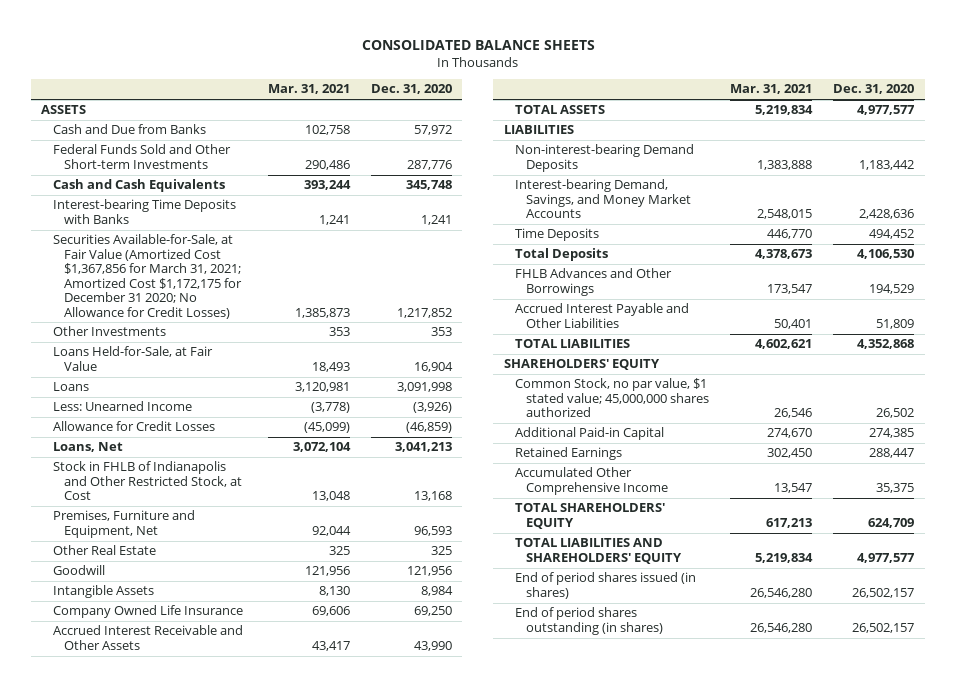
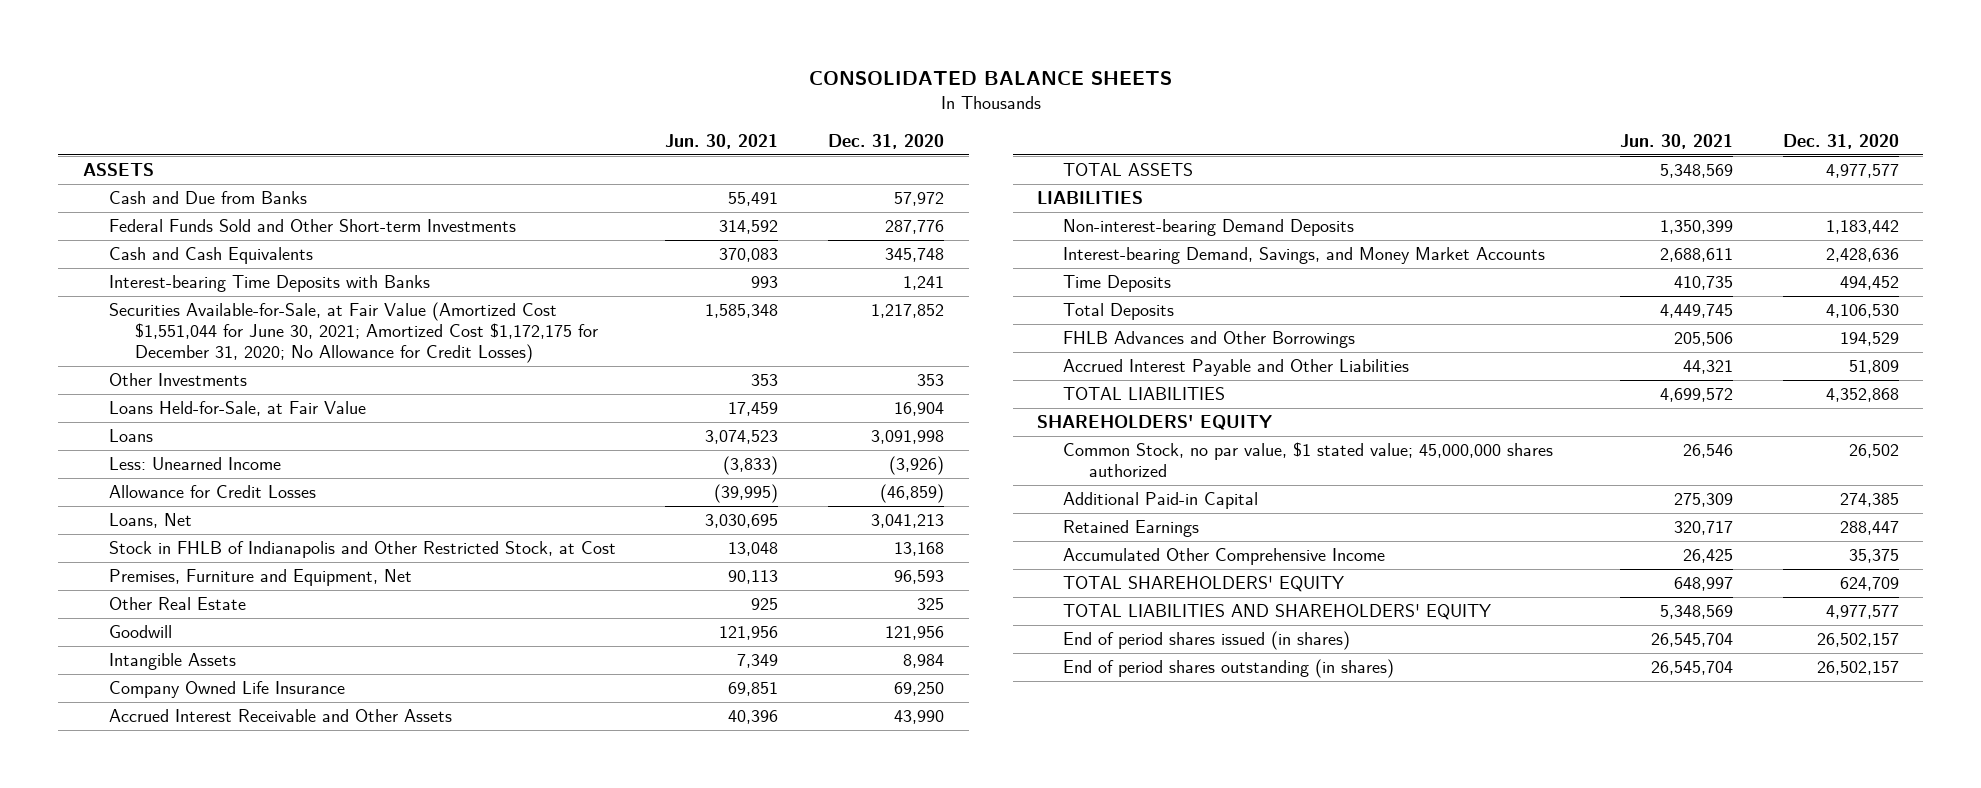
[267,84,350,95] Mar. 31, 2021 -> none
none -> [665,133,779,149] Jun. 30, 2021
[52,234,242,319] Securities Available-for-Sale, at Fair Value (Amortized Cost $1,367,856 for March 31, 2021; Amortized Cost $1,172,175 for December 31 2020; No Allowance for Credit Losses) -> [108,302,598,363] Securities Available-for-Sale, at Fair Value (Amortized Cost $1,551,044 for June 30, 2021; Amortized Cost $1,172,175 for December 31, 2020; No Allowance for Credit Losses)

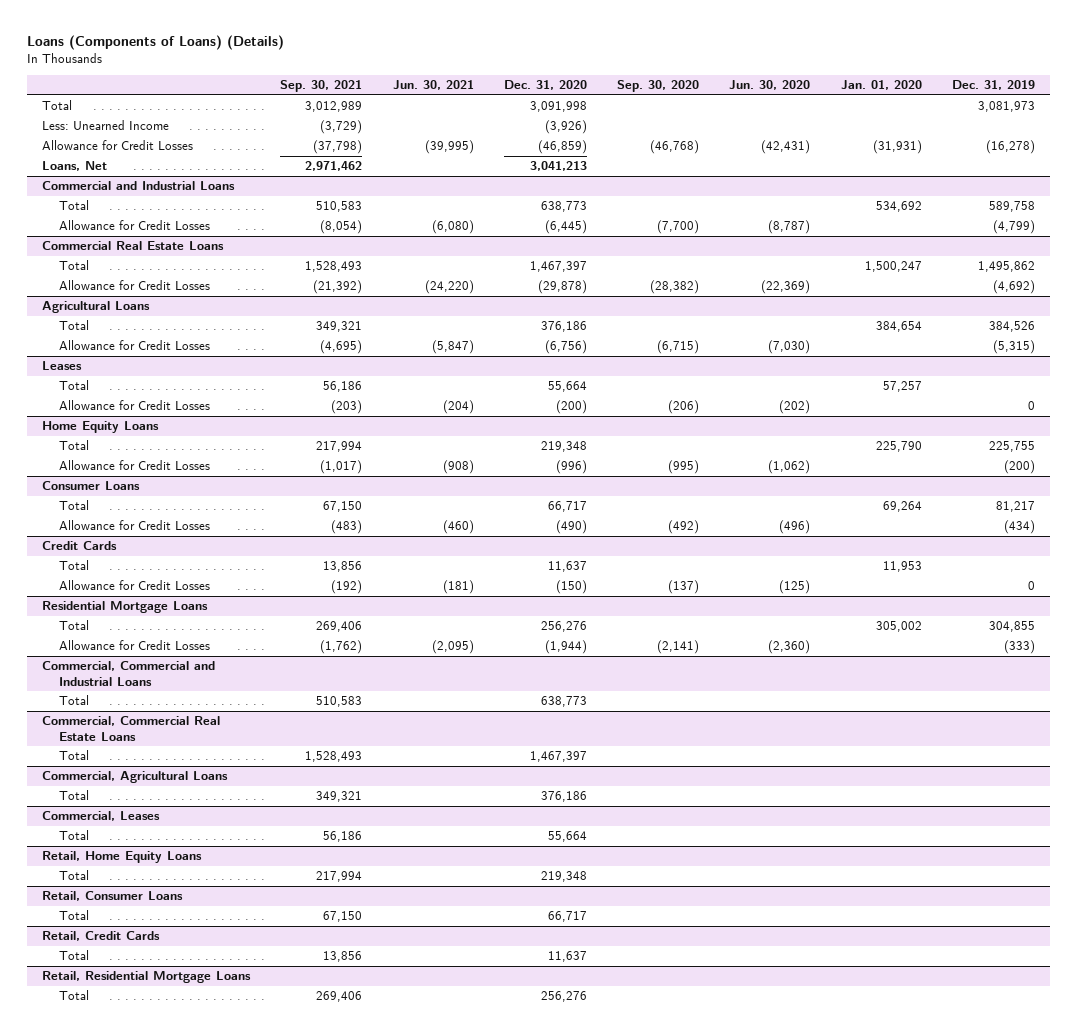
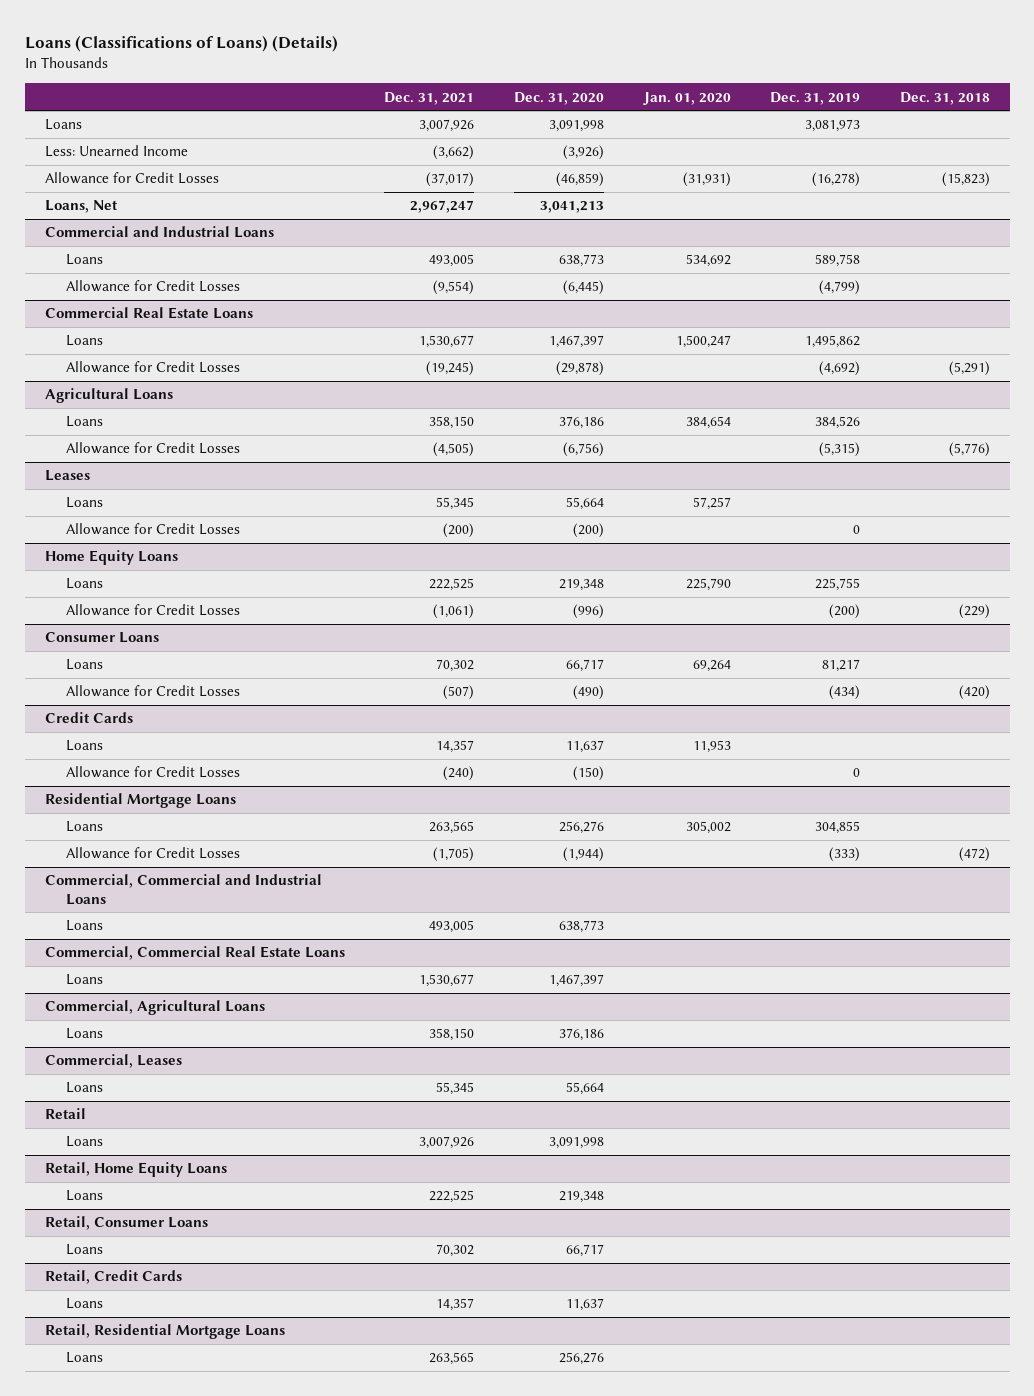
[27,35,285,51] Loans (Components of Loans) (Details) -> [24,35,338,53] Loans (Classifications of Loans) (Details)
[280,80,363,93] Sep. 30, 2021 -> none
[392,80,474,91] Jun. 30, 2021 -> none
[617,80,700,93] Sep. 30, 2020 -> none
[729,80,811,91] Jun. 30, 2020 -> none
none -> [384,91,475,105] Dec. 31, 2021
none -> [899,91,990,105] Dec. 31, 2018
[42,100,73,111] Total -> [44,119,82,131] Loans
[59,200,90,211] Total -> [65,254,103,266] Loans
[59,260,90,271] Total -> [65,335,103,347] Loans
[59,320,90,331] Total -> [65,416,103,428] Loans
[59,380,90,391] Total -> [65,497,103,509] Loans
[59,440,90,451] Total -> [65,578,103,590] Loans
[59,500,90,511] Total -> [65,659,103,671] Loans
[59,560,90,571] Total -> [65,740,103,752] Loans
[59,620,90,631] Total -> [65,821,103,833] Loans
[59,695,90,706] Total -> [65,920,103,932] Loans
[59,750,90,761] Total -> [65,974,103,986] Loans
[59,790,90,801] Total -> [65,1028,103,1040] Loans
[59,830,90,841] Total -> [65,1082,103,1094] Loans
none -> [44,1108,86,1120] Retail
none -> [65,1136,103,1148] Loans
[59,870,90,881] Total -> [65,1190,103,1202] Loans
[59,910,90,921] Total -> [65,1244,103,1256] Loans
[59,950,90,961] Total -> [65,1298,103,1310] Loans
[59,990,90,1001] Total -> [65,1352,103,1364] Loans

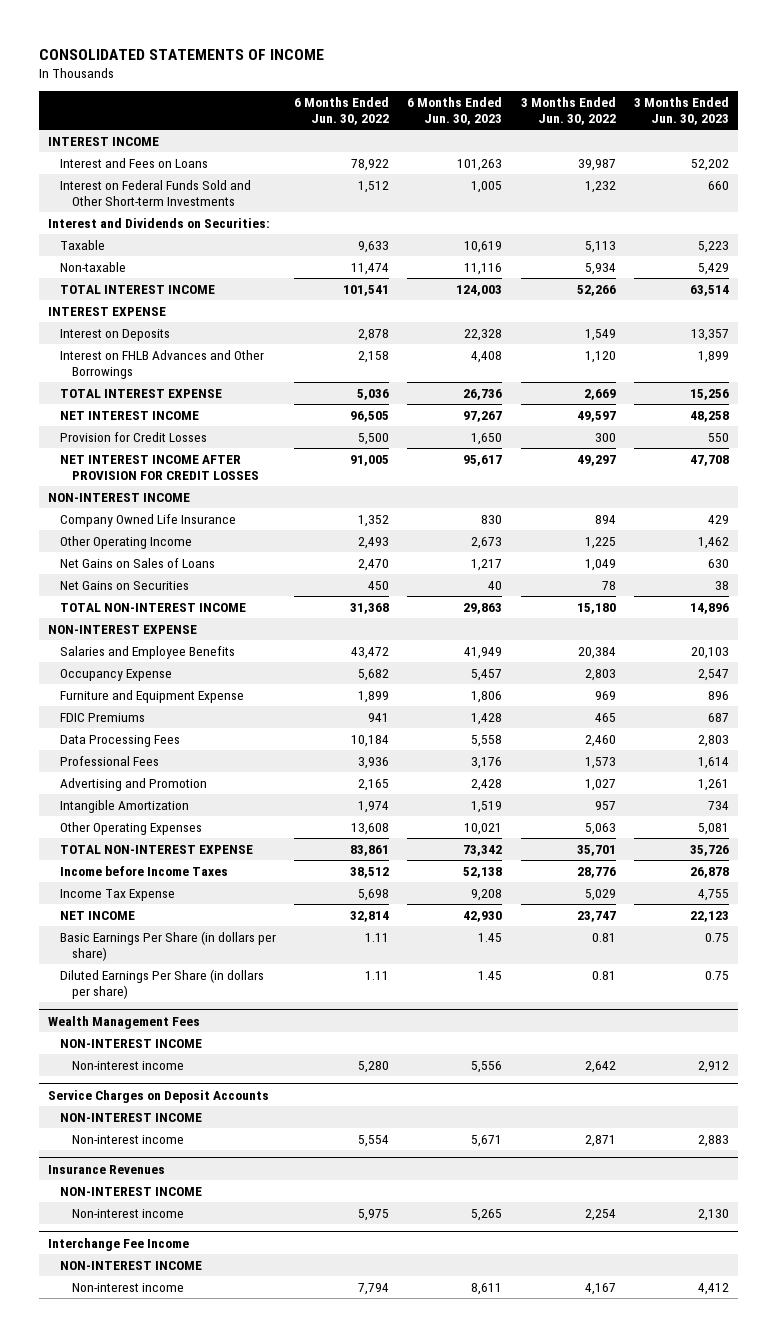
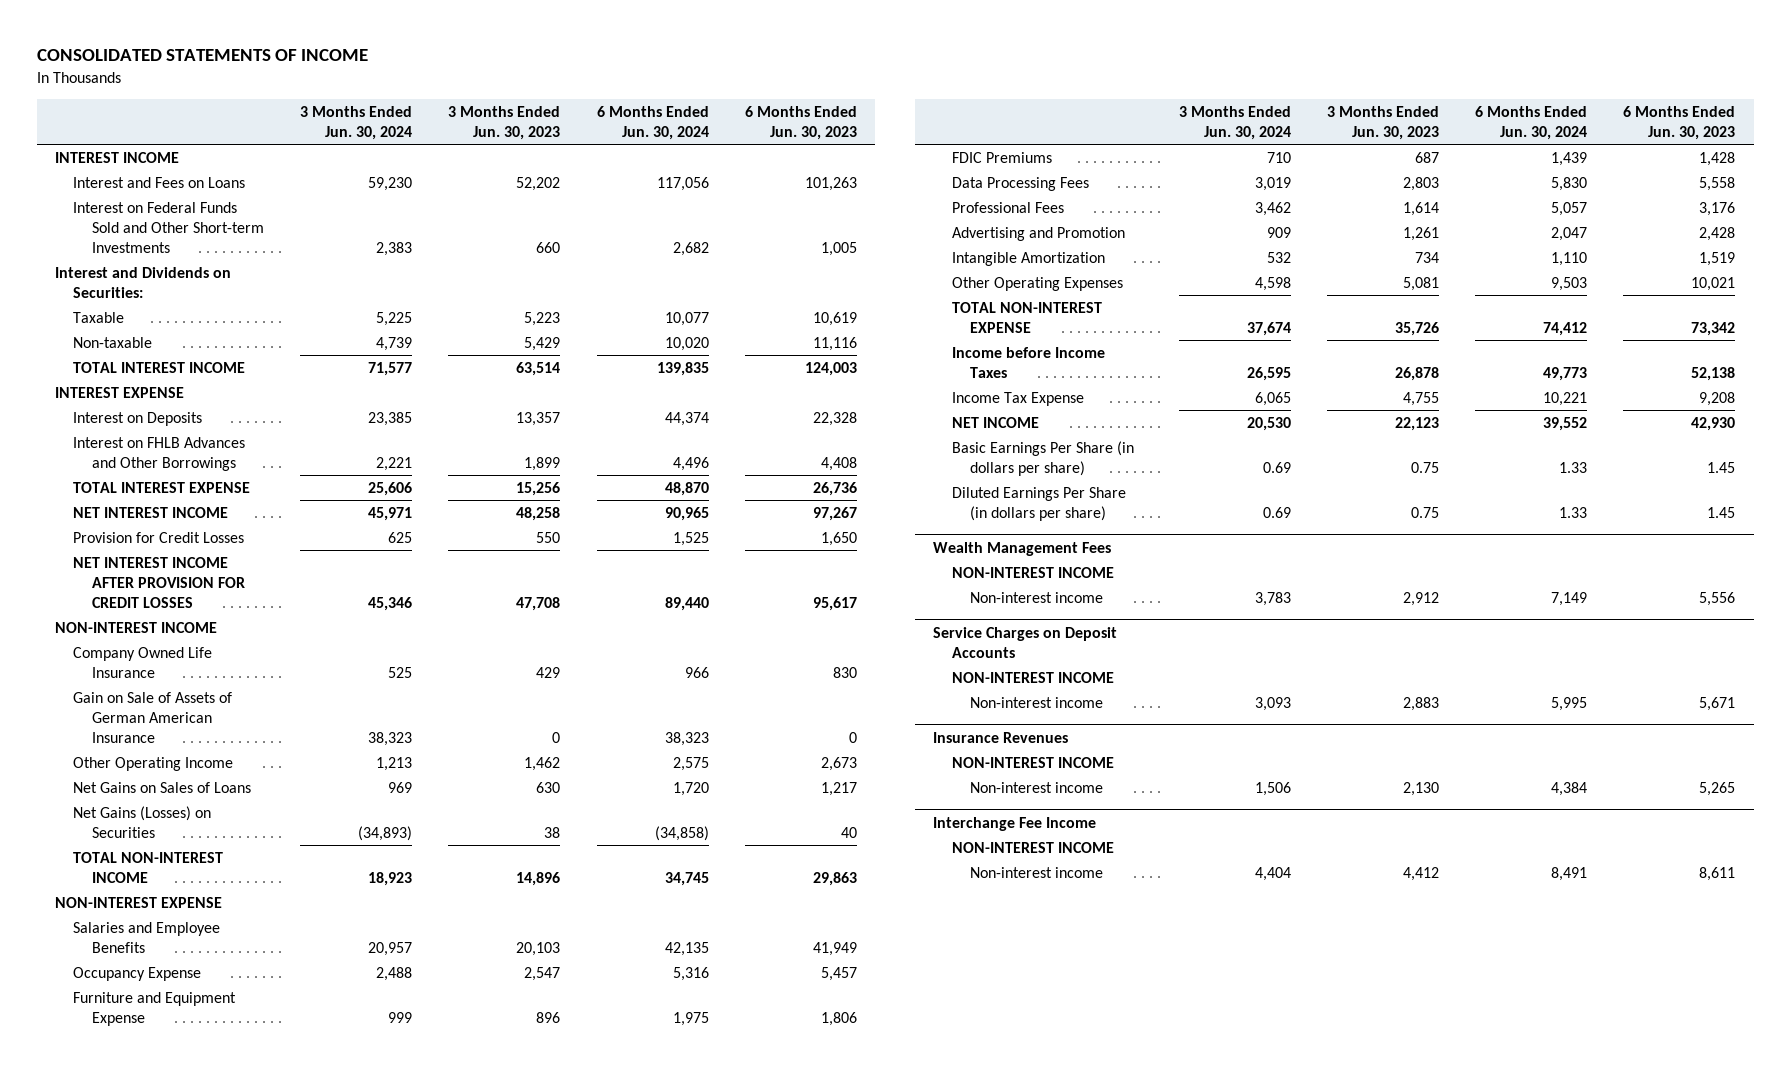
[294,97,390,125] 6 Months Ended Jun. 30, 2022 -> none
[520,97,616,125] 3 Months Ended Jun. 30, 2022 -> none
none -> [300,105,413,140] 3 Months Ended Jun. 30, 2024
none -> [596,105,709,140] 6 Months Ended Jun. 30, 2024
none -> [73,691,233,743] Gain on Sale of Assets of German American Insurance
[60,580,190,590] Net Gains on Securities -> [73,805,212,838] Net Gains (Losses) on Securities

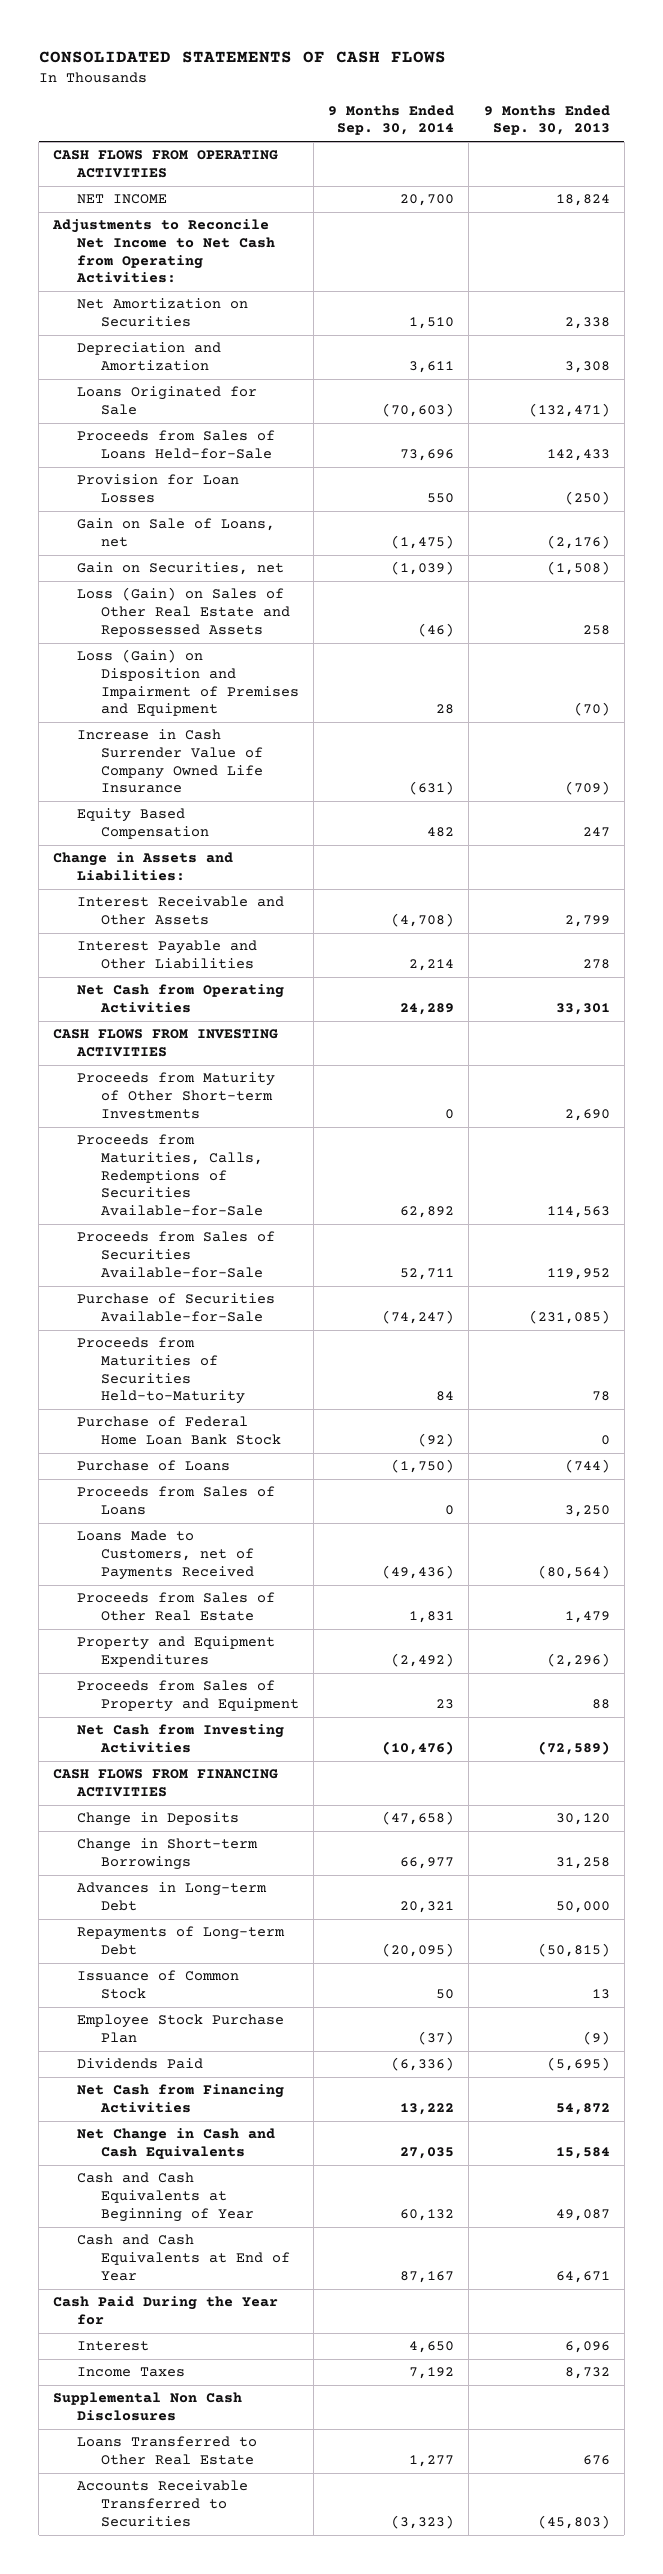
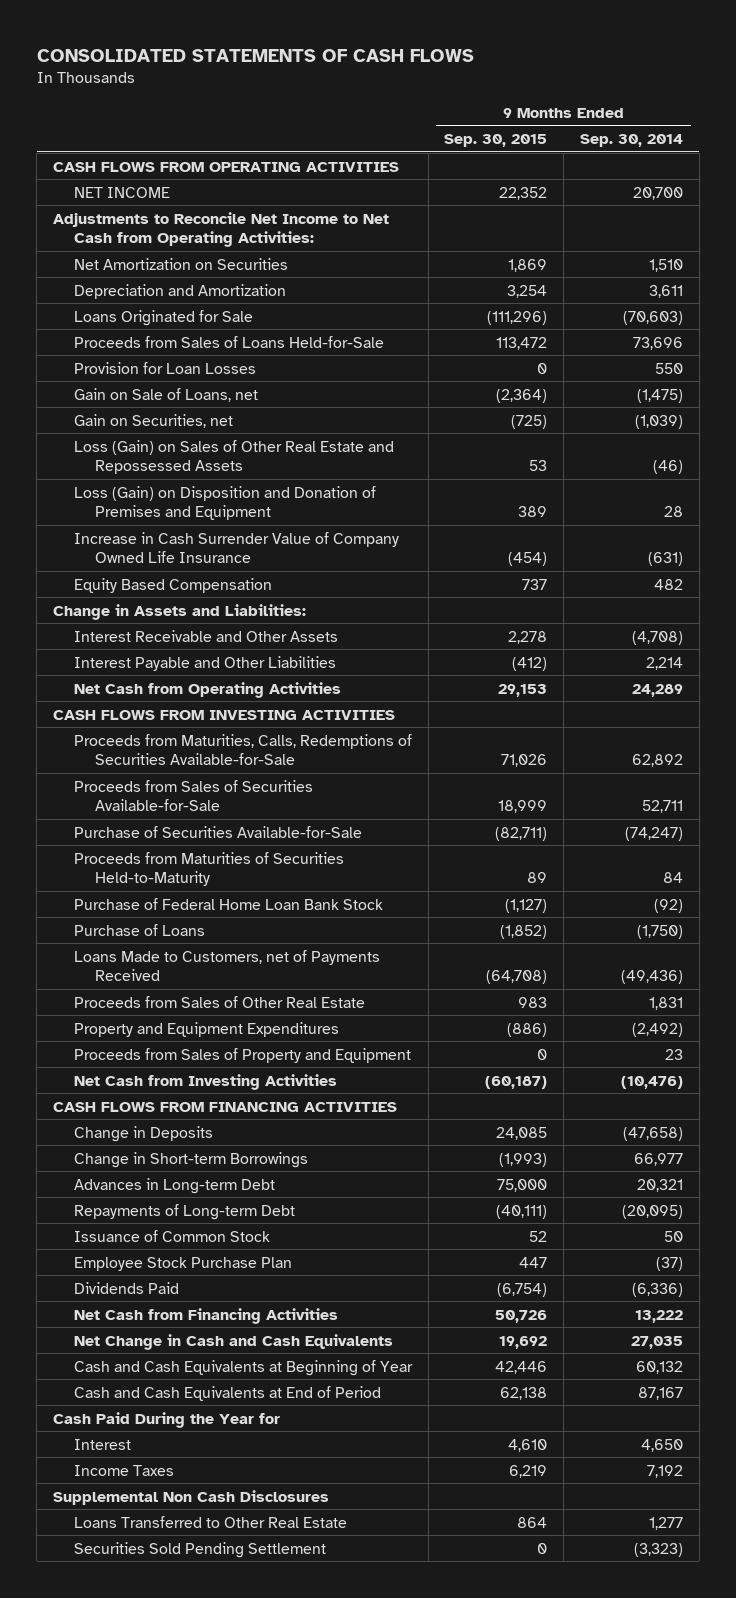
[483,104,610,136] 9 Months Ended Sep. 30, 2013 -> none
none -> [444,133,548,147] Sep. 30, 2015
[77,649,299,717] Loss (Gain) on Disposition and Impairment of Premises and Equipment -> [74,485,377,520] Loss (Gain) on Disposition and Donation of Premises and Equipment
[77,1072,276,1119] Proceeds from Maturity of Other Short-term Investments -> none
[77,1486,276,1516] Proceeds from Sales of Loans -> none
[77,2234,290,2281] Cash and Cash Equivalents at End of Year -> [74,1385,382,1401] Cash and Cash Equivalents at End of Period
[77,2480,249,2527] Accounts Receivable Transferred to Securities -> [74,1541,327,1558] Securities Sold Pending Settlement

